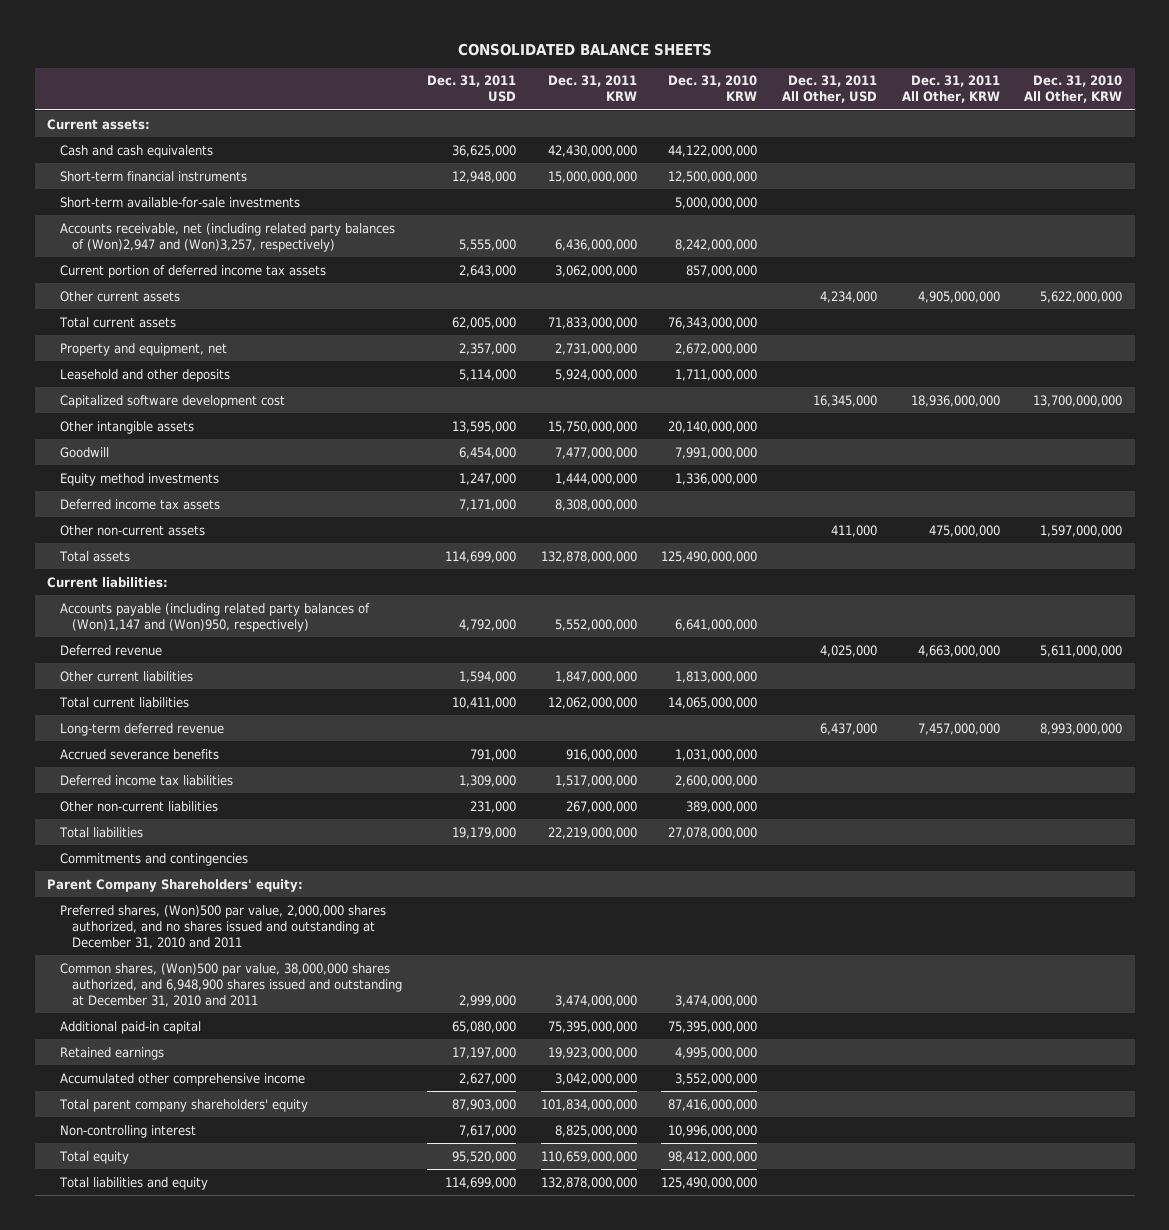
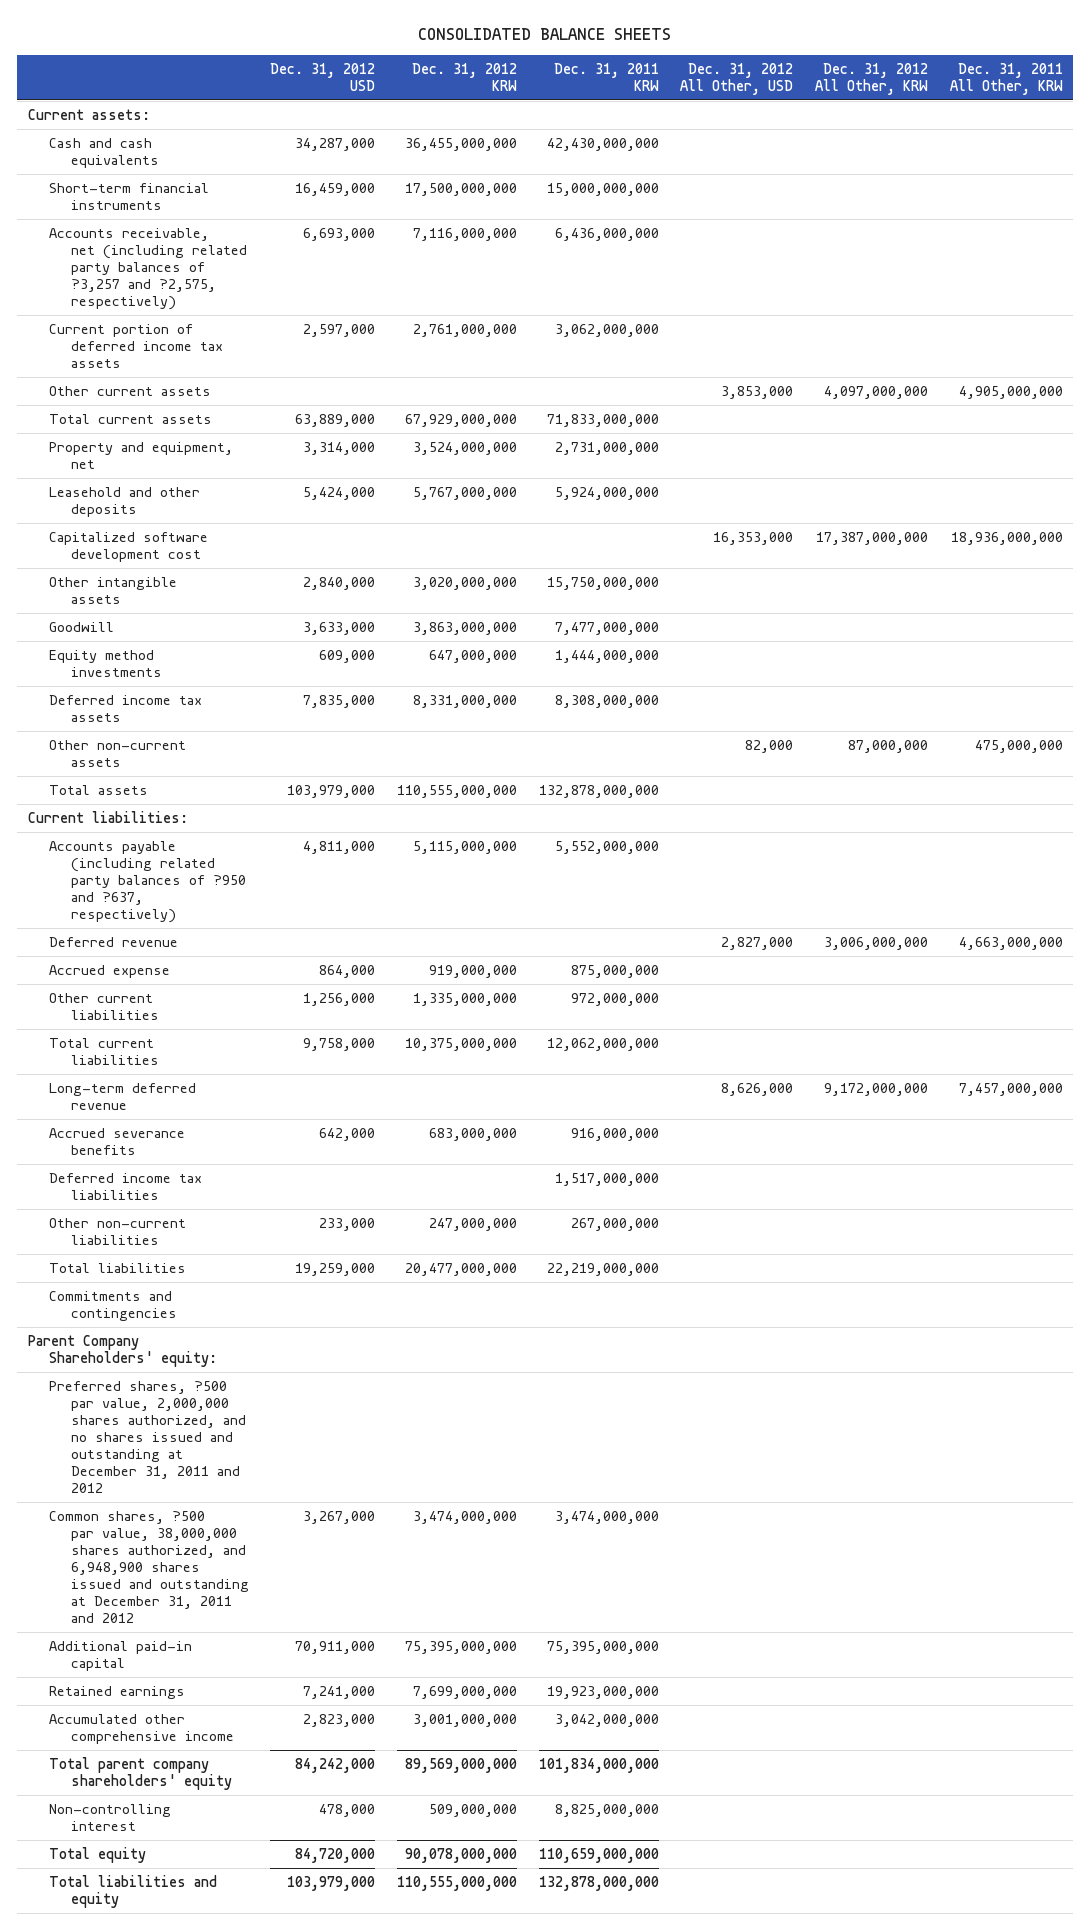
[426,75,516,103] Dec. 31, 2011 USD -> none
[668,75,758,102] Dec. 31, 2010 KRW -> none
[781,75,877,104] Dec. 31, 2011 All Other, USD -> none
[1024,75,1123,104] Dec. 31, 2010 All Other, KRW -> none
none -> [270,62,376,91] Dec. 31, 2012 USD
none -> [411,62,517,91] Dec. 31, 2012 KRW
none -> [680,62,794,95] Dec. 31, 2012 All Other, USD
none -> [814,62,928,95] Dec. 31, 2012 All Other, KRW
[59,196,300,208] Short-term available-for-sale investments -> none
[59,222,395,252] Accounts receivable, net (including related party balances of (Won)2,947 and (Won)3,257, respectively) -> [49,228,247,311] Accounts receivable, net (including related party balances of ?3,257 and ?2,575, respectively)
[59,602,370,632] Accounts payable (including related party balances of (Won)1,147 and (Won)950, respectively) -> [49,841,246,924] Accounts payable (including related party balances of ?950 and ?637, respectively)
none -> [49,965,171,979] Accrued expense
[554,670,637,683] 1,847,000,000 -> [570,993,659,1007] 972,000,000
[59,904,386,949] Preferred shares, (Won)500 par value, 2,000,000 shares authorized, and no shares issued and outstanding at December 31, 2010 and 2011 -> [49,1381,246,1493] Preferred shares, ?500 par value, 2,000,000 shares authorized, and no shares issued and outstanding at December 31, 2011 and 2012
[59,962,403,1007] Common shares, (Won)500 par value, 38,000,000 shares authorized, and 6,948,900 shares issued and outstanding at December 31, 2010 and 2011 -> [49,1511,249,1623] Common shares, ?500 par value, 38,000,000 shares authorized, and 6,948,900 shares issued and outstanding at December 31, 2011 and 2012

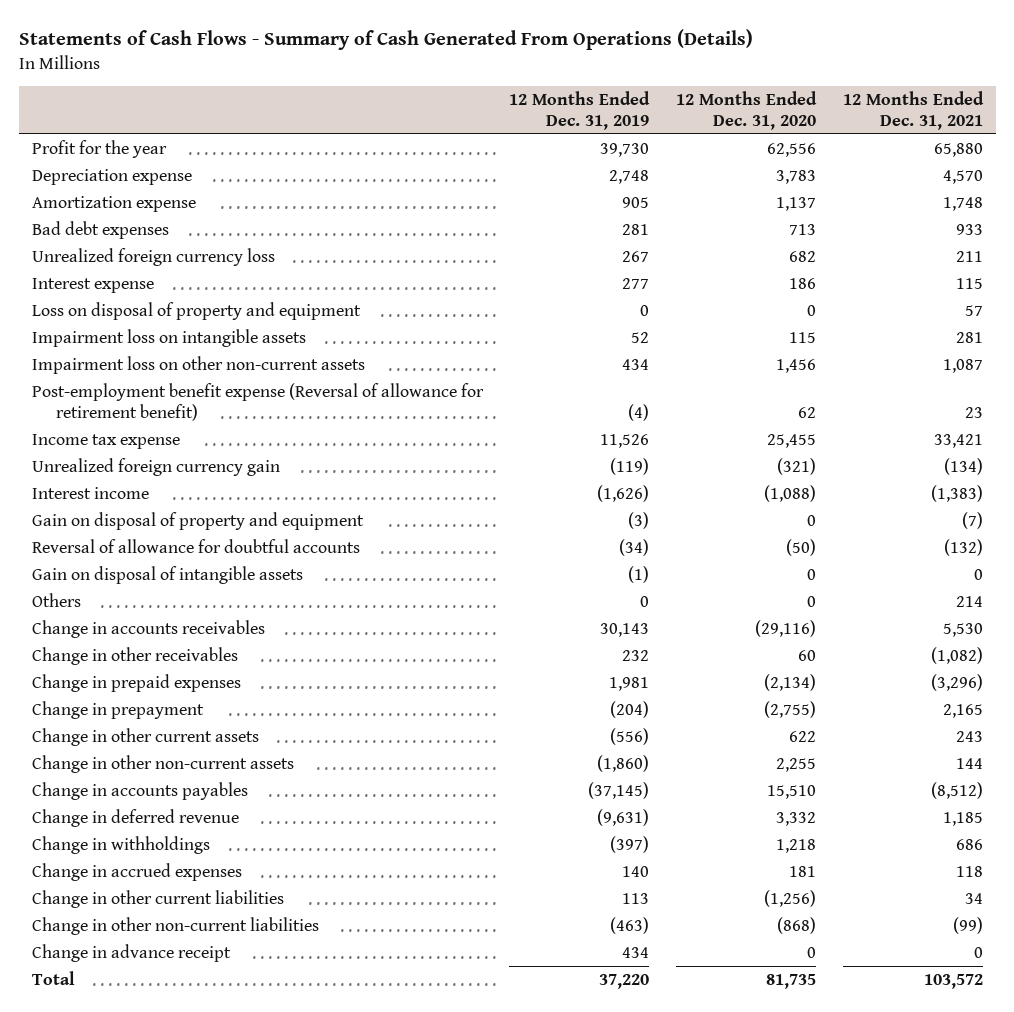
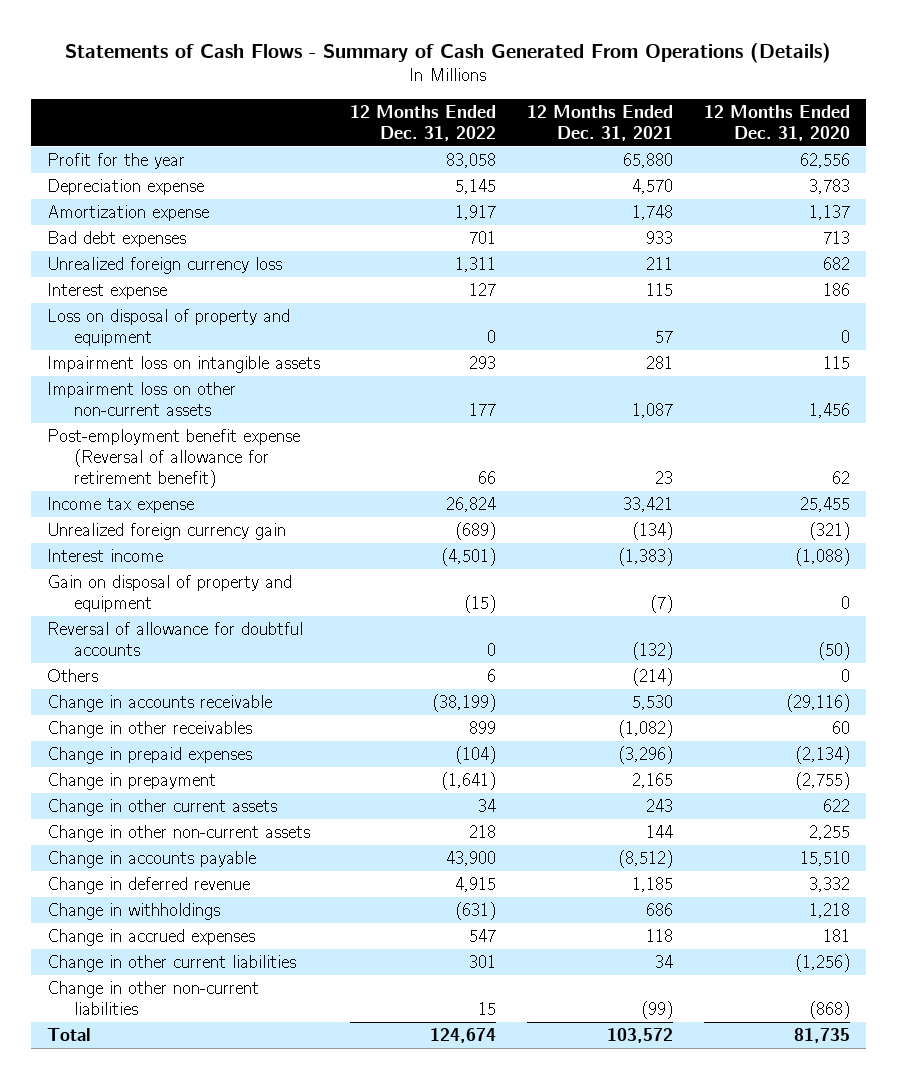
[509,90,651,130] 12 Months Ended Dec. 31, 2019 -> none
none -> [350,104,497,141] 12 Months Ended Dec. 31, 2022
[31,565,303,584] Gain on disposal of intangible assets -> none
[955,595,983,607] 214 -> [632,668,674,687] (214)
[31,619,265,638] Change in accounts receivables -> [46,695,272,713] Change in accounts receivable
[31,781,248,800] Change in accounts payables -> [46,851,256,869] Change in accounts payable
[31,943,231,962] Change in advance receipt -> none

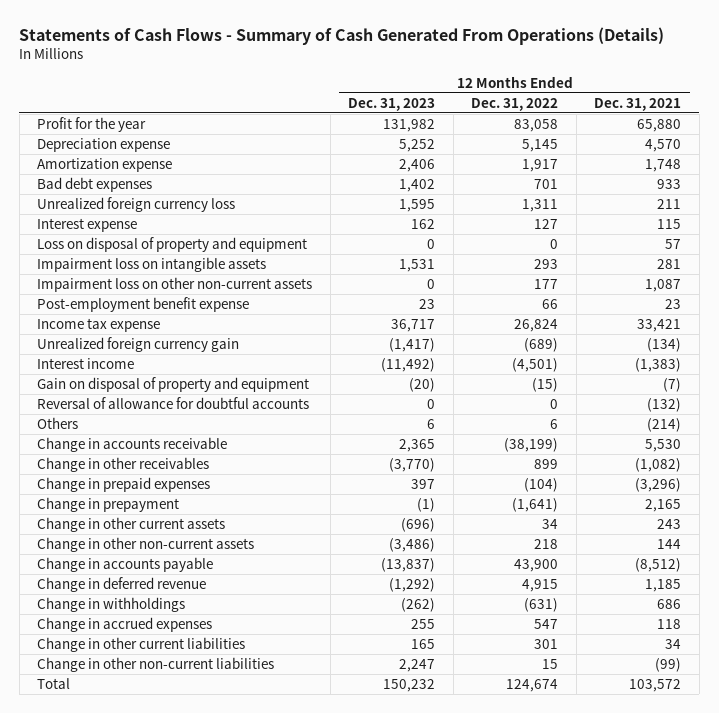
[704,104,851,141] 12 Months Ended Dec. 31, 2020 -> none
none -> [348,97,436,111] Dec. 31, 2023
[46,429,300,489] Post-employment benefit expense (Reversal of allowance for retirement benefit) -> [37,296,250,312] Post-employment benefit expense

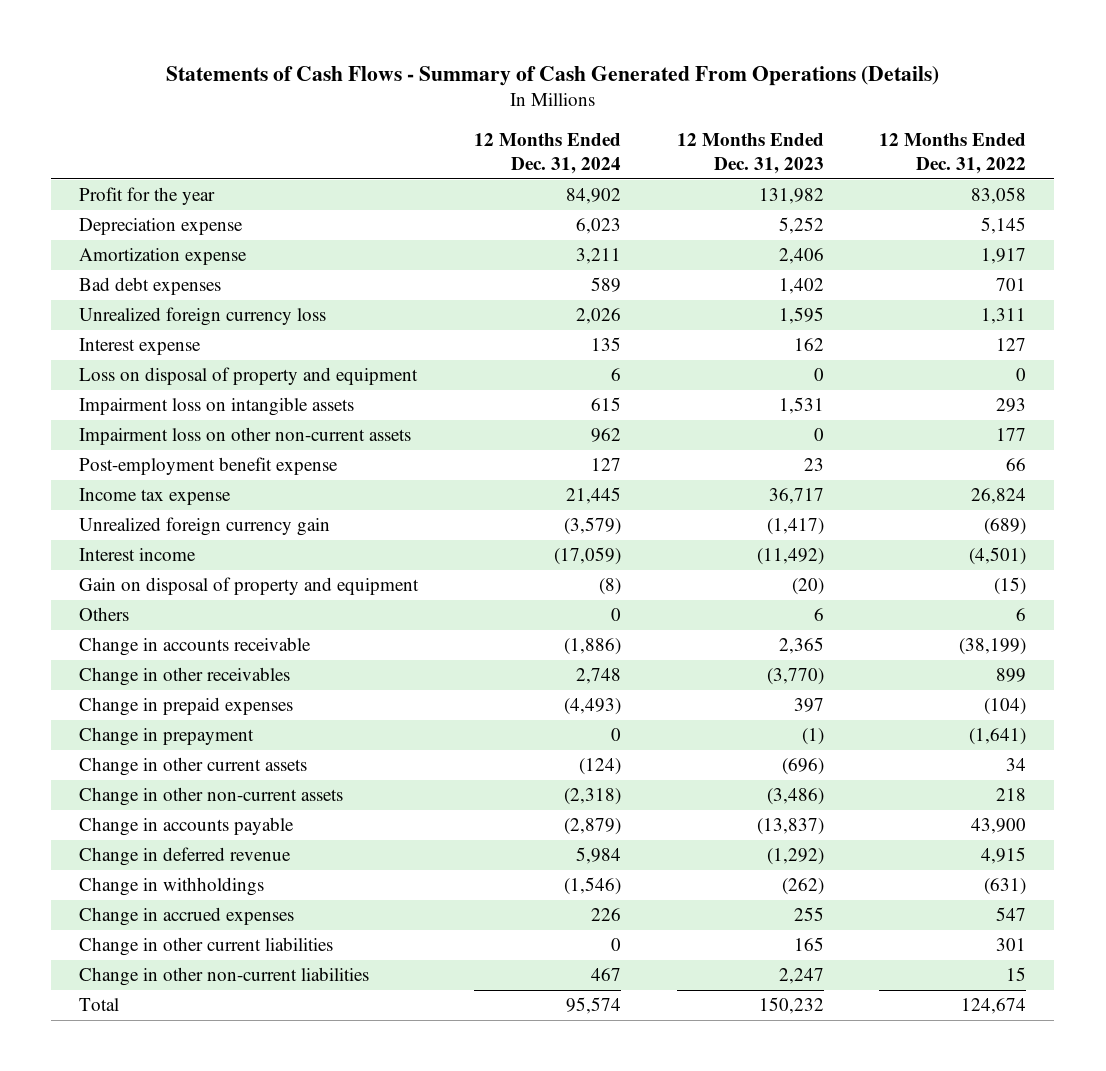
[594,97,682,111] Dec. 31, 2021 -> none
none -> [473,133,621,175] 12 Months Ended Dec. 31, 2024
[37,396,310,409] Reversal of allowance for doubtful accounts -> none

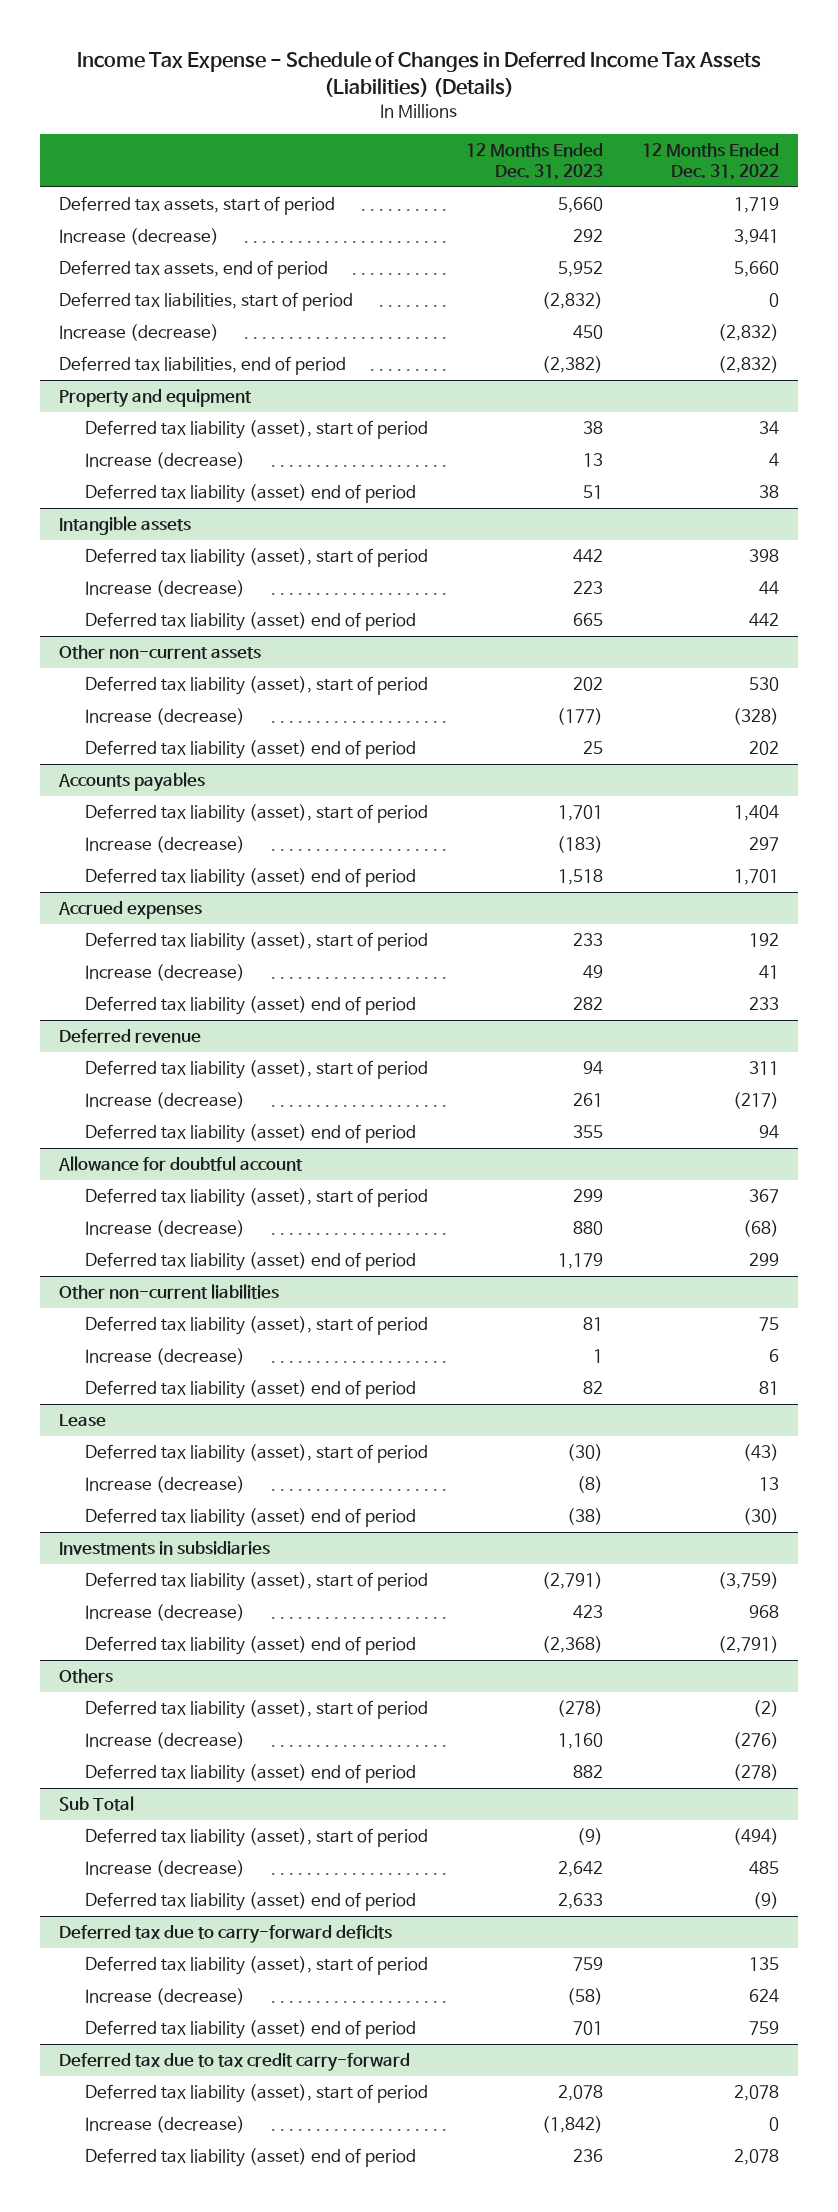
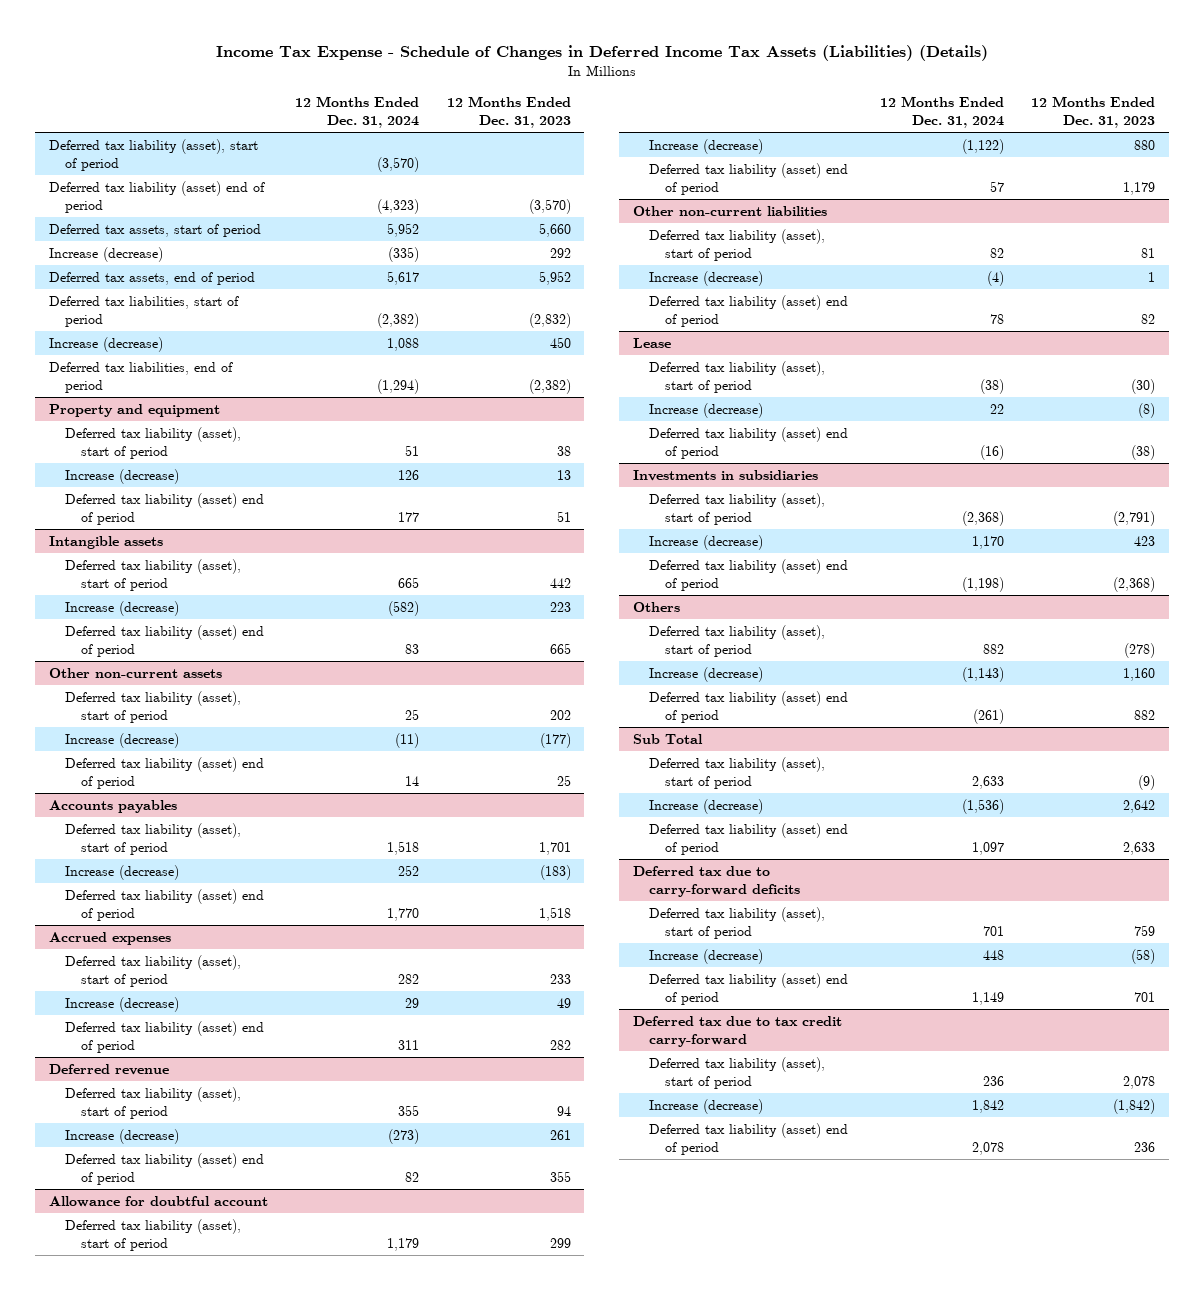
[641,143,779,181] 12 Months Ended Dec. 31, 2022 -> none
none -> [295,95,420,128] 12 Months Ended Dec. 31, 2024
none -> [48,138,258,172] Deferred tax liability (asset), start of period
none -> [48,180,265,214] Deferred tax liability (asset) end of period

